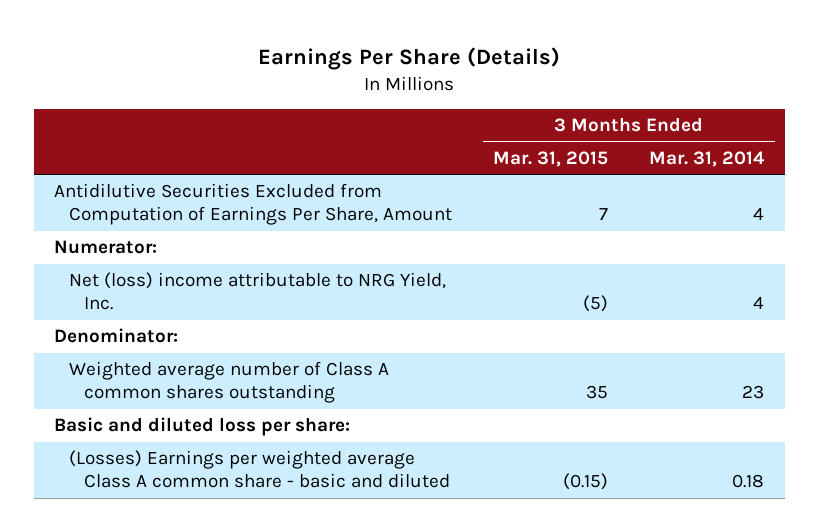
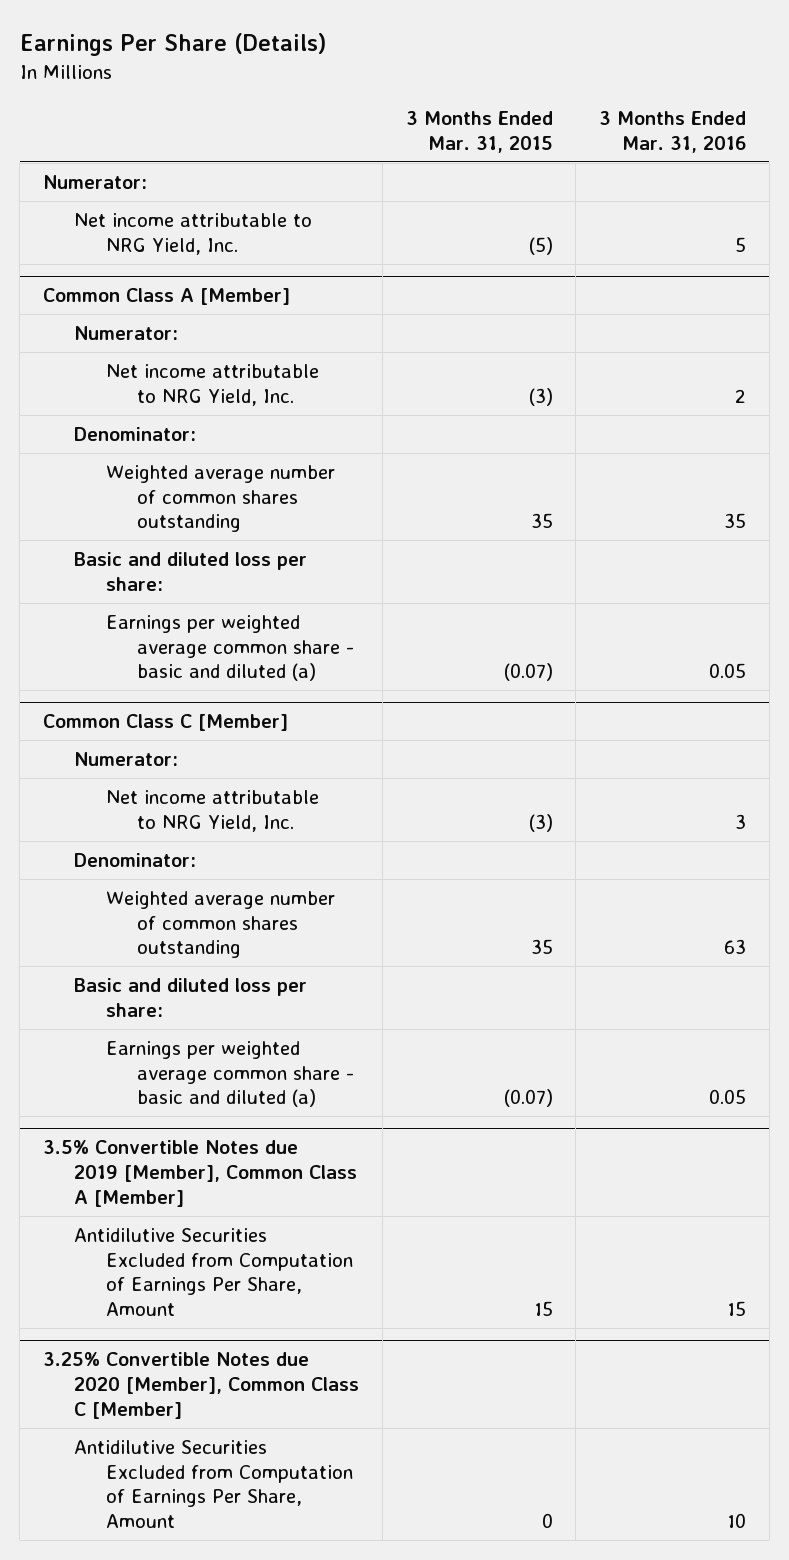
[649,150,766,167] Mar. 31, 2014 -> none
none -> [598,111,746,153] 3 Months Ended Mar. 31, 2016
[54,183,453,226] Antidilutive Securities Excluded from Computation of Earnings Per Share, Amount -> none
[69,272,447,311] Net (loss) income attributable to NRG Yield, Inc. -> [74,212,313,255] Net income attributable to NRG Yield, Inc.
none -> [42,288,290,306] Common Class A [Member]
none -> [74,325,179,340] Numerator:
none -> [105,363,319,406] Net income attributable to NRG Yield, Inc.
[69,361,390,404] Weighted average number of Class A common shares outstanding -> [105,464,335,533] Weighted average number of common shares outstanding
[69,450,451,489] (Losses) Earnings per weighted average Class A common share - basic and diluted -> [105,614,355,682] Earnings per weighted average common share - basic and diluted (a)
[563,473,609,491] (0.15) -> [503,663,553,682] (0.07)
none -> [42,714,288,732] Common Class C [Member]
none -> [74,751,179,766] Numerator:
none -> [105,789,319,832] Net income attributable to NRG Yield, Inc.
none -> [74,852,197,867] Denominator:
none -> [105,890,335,959] Weighted average number of common shares outstanding
none -> [74,977,308,1017] Basic and diluted loss per share:
none -> [105,1040,355,1108] Earnings per weighted average common share - basic and diluted (a)
none -> [42,1140,358,1207] 3.5% Convertible Notes due 2019 [Member], Common Class A [Member]
none -> [74,1227,353,1317] Antidilutive Securities Excluded from Computation of Earnings Per Share, Amount
none -> [42,1352,360,1419] 3.25% Convertible Notes due 2020 [Member], Common Class C [Member]
none -> [74,1439,353,1529] Antidilutive Securities Excluded from Computation of Earnings Per Share, Amount

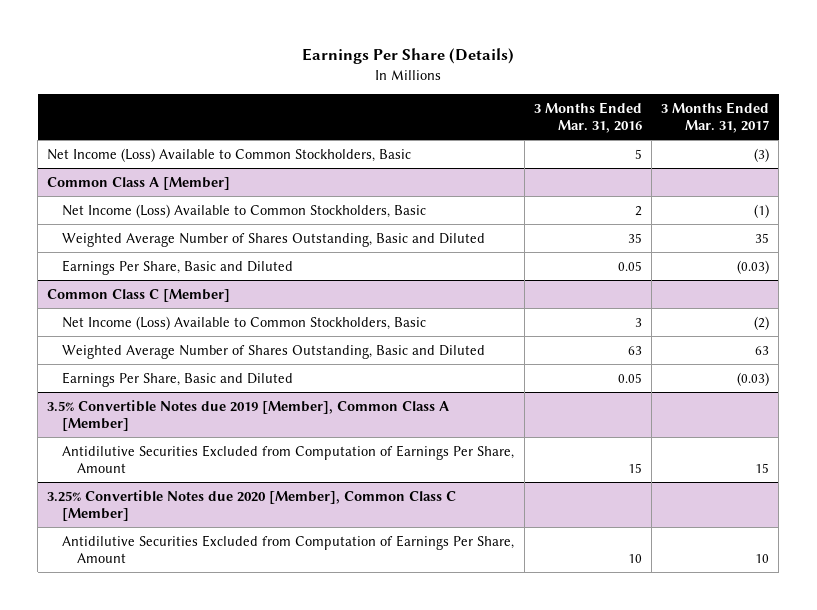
[405,111,553,153] 3 Months Ended Mar. 31, 2015 -> none
none -> [661,102,770,133] 3 Months Ended Mar. 31, 2017
[42,174,147,189] Numerator: -> none
[74,212,313,255] Net income attributable to NRG Yield, Inc. -> [47,147,412,162] Net Income (Loss) Available to Common Stockholders, Basic
[74,325,179,340] Numerator: -> none
[74,426,197,441] Denominator: -> none
[74,551,308,591] Basic and diluted loss per share: -> none
[105,363,319,406] Net income attributable to NRG Yield, Inc. -> [62,203,427,218] Net Income (Loss) Available to Common Stockholders, Basic
[105,464,335,533] Weighted average number of common shares outstanding -> [62,232,486,247] Weighted Average Number of Shares Outstanding, Basic and Diluted
[105,614,355,682] Earnings per weighted average common share - basic and diluted (a) -> [62,259,294,275] Earnings Per Share, Basic and Diluted
[74,751,179,766] Numerator: -> none
[74,852,197,867] Denominator: -> none
[74,977,308,1017] Basic and diluted loss per share: -> none
[105,789,319,832] Net income attributable to NRG Yield, Inc. -> [62,315,427,330] Net Income (Loss) Available to Common Stockholders, Basic
[105,890,335,959] Weighted average number of common shares outstanding -> [62,344,486,359] Weighted Average Number of Shares Outstanding, Basic and Diluted
[105,1040,355,1108] Earnings per weighted average common share - basic and diluted (a) -> [62,371,294,387] Earnings Per Share, Basic and Diluted

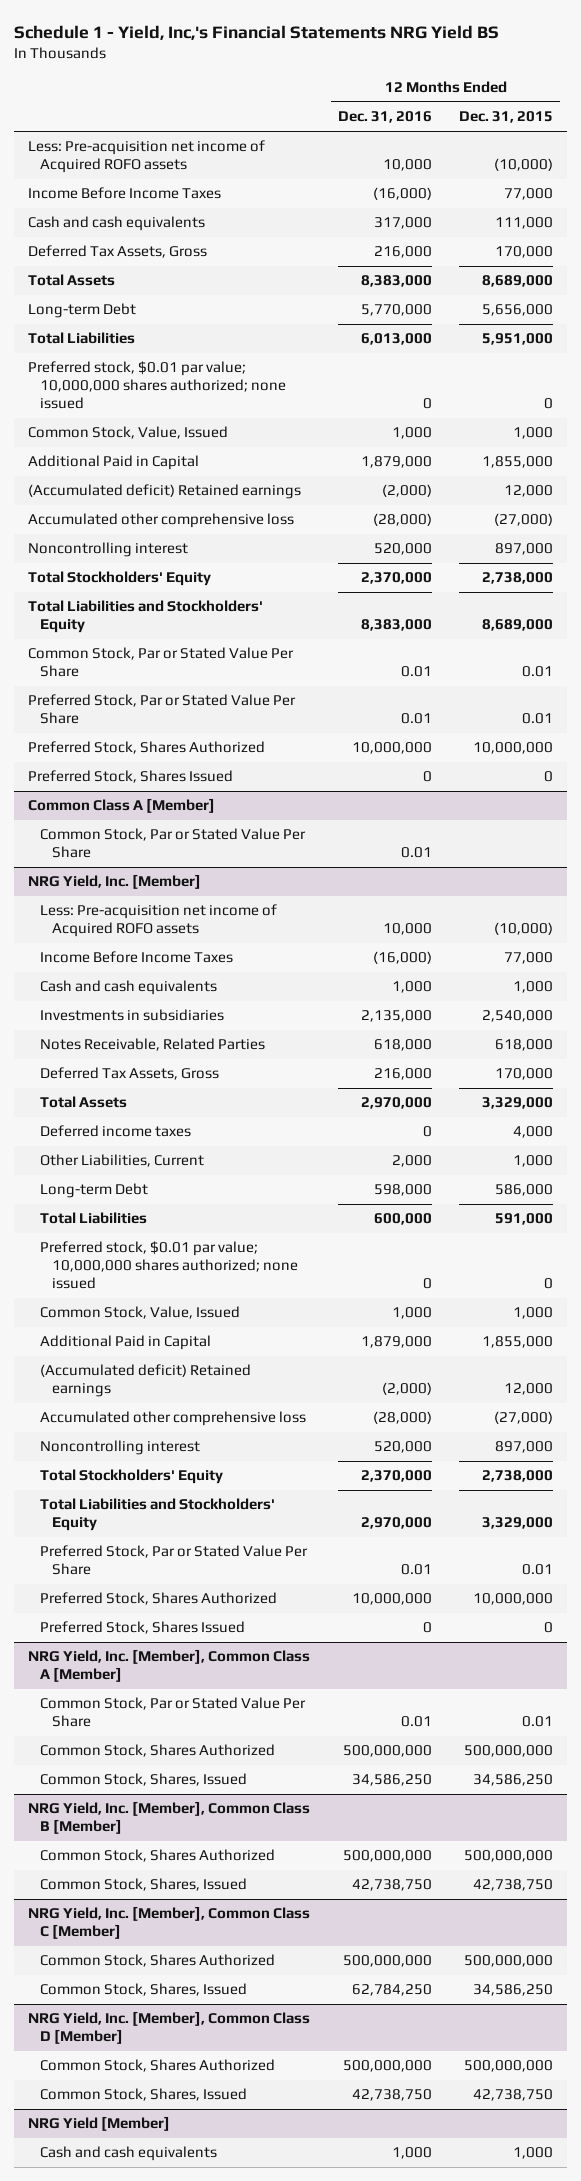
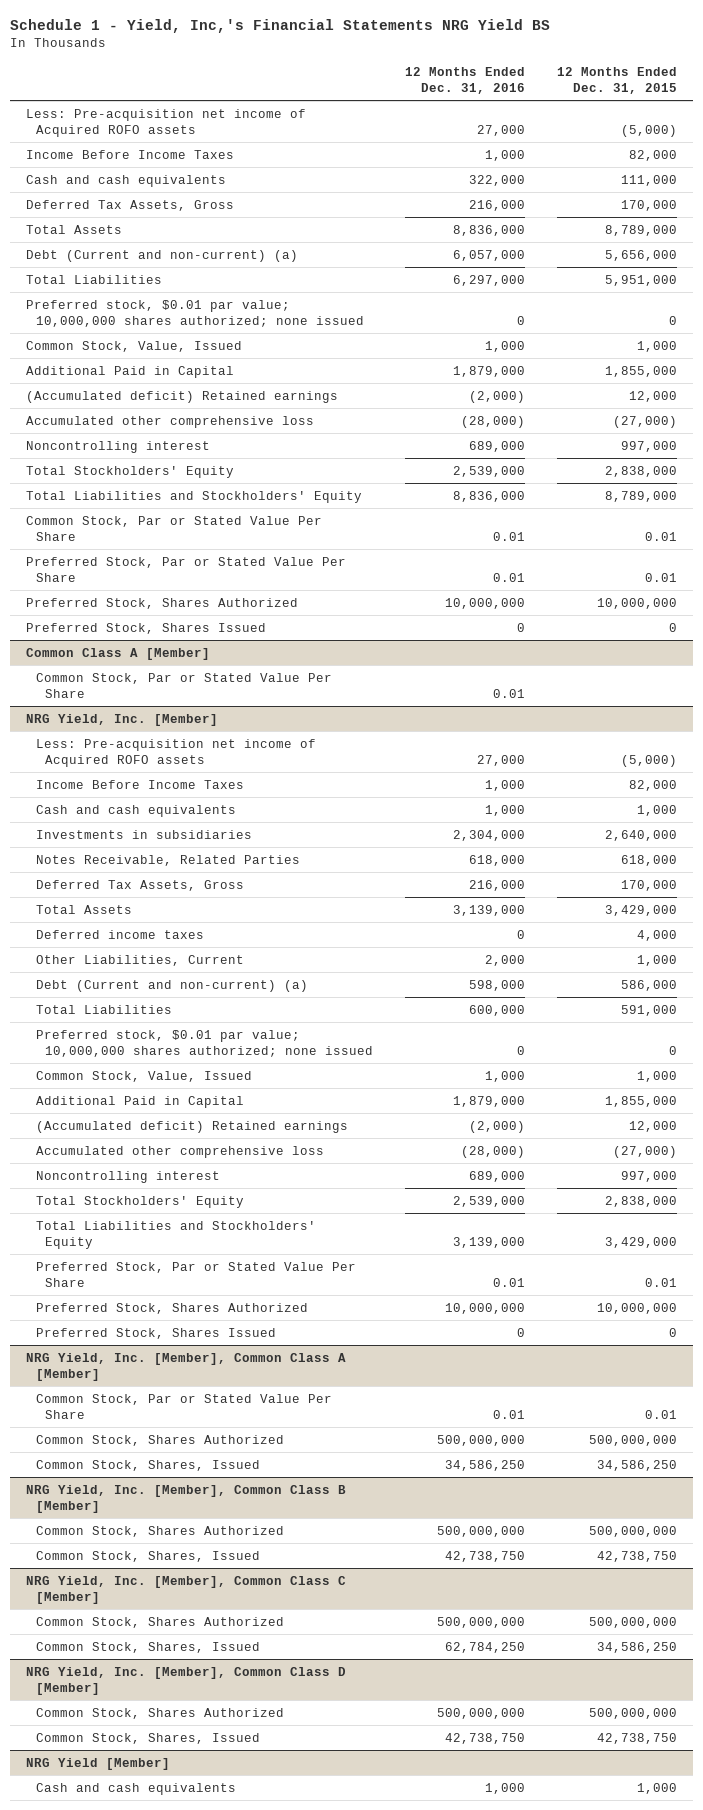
[382,159,432,172] 10,000 -> [476,124,525,136] 27,000
[494,158,554,172] (10,000) -> [620,124,677,137] (5,000)
[372,187,432,201] (16,000) -> [484,149,525,161] 1,000
[504,188,554,201] 77,000 -> [628,149,677,161] 82,000
[373,217,432,230] 317,000 -> [468,174,525,186] 322,000
[28,303,137,319] Long-term Debt -> none
[360,275,432,288] 8,383,000 -> [452,224,525,236] 8,836,000
[482,275,554,288] 8,689,000 -> [604,224,677,236] 8,789,000
none -> [26,249,299,262] Debt (Current and non-current) (a)
[360,333,432,346] 6,013,000 -> [452,274,525,286] 6,297,000
[373,543,432,556] 520,000 -> [468,440,525,452] 689,000
[495,543,554,556] 897,000 -> [620,440,677,452] 997,000
[360,572,432,585] 2,370,000 -> [452,465,525,477] 2,539,000
[482,572,554,585] 2,738,000 -> [604,465,677,477] 2,838,000
[360,619,432,632] 8,383,000 -> [452,490,525,502] 8,836,000
[482,619,554,632] 8,689,000 -> [604,490,677,502] 8,789,000
[382,923,432,936] 10,000 -> [476,754,525,766] 27,000
[494,922,554,936] (10,000) -> [620,754,677,767] (5,000)
[372,951,432,965] (16,000) -> [484,779,525,791] 1,000
[504,952,554,965] 77,000 -> [628,779,677,791] 82,000
[360,1010,432,1023] 2,135,000 -> [452,829,525,841] 2,304,000
[482,1010,554,1023] 2,540,000 -> [604,829,677,841] 2,640,000
[360,1097,432,1110] 2,970,000 -> [452,904,525,916] 3,139,000
[482,1097,554,1110] 3,329,000 -> [604,904,677,916] 3,429,000
[39,1183,148,1199] Long-term Debt -> [35,979,308,992] Debt (Current and non-current) (a)
[373,1441,432,1454] 520,000 -> [468,1170,525,1182] 689,000
[495,1441,554,1454] 897,000 -> [620,1170,677,1182] 997,000
[360,1470,432,1483] 2,370,000 -> [452,1195,525,1207] 2,539,000
[482,1470,554,1483] 2,738,000 -> [604,1195,677,1207] 2,838,000
[360,1517,432,1530] 2,970,000 -> [452,1236,525,1248] 3,139,000
[482,1517,554,1530] 3,329,000 -> [604,1236,677,1248] 3,429,000

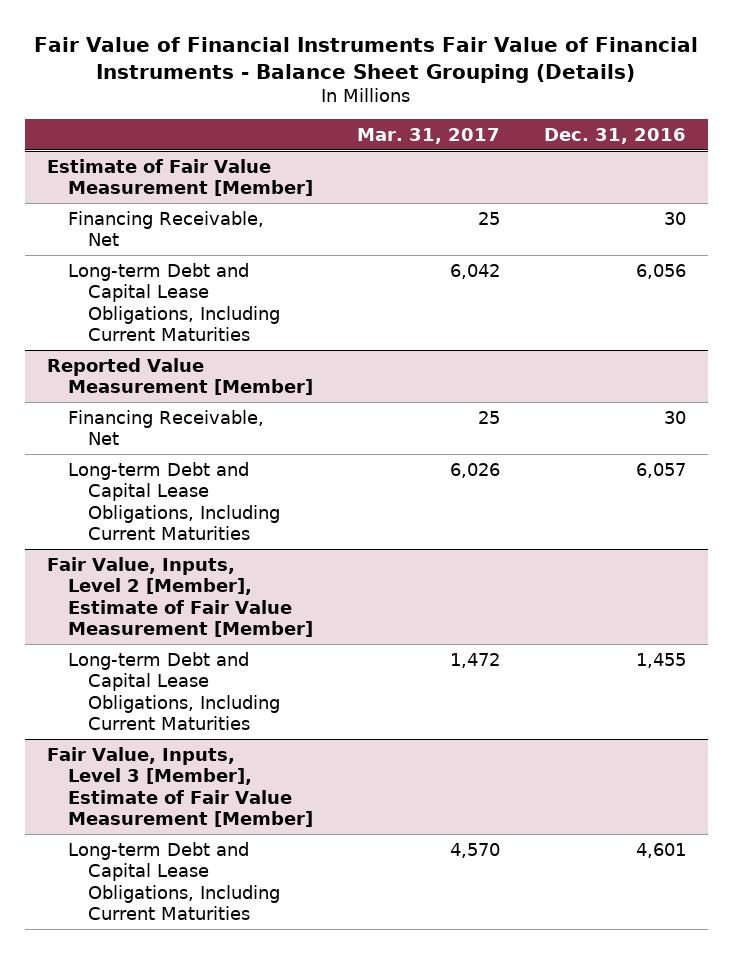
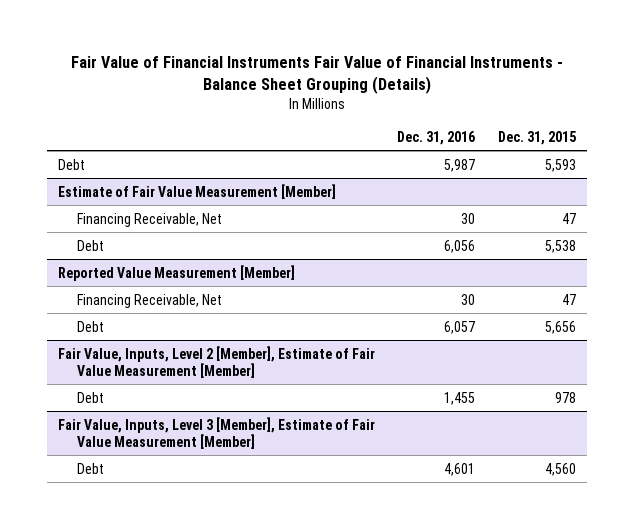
[356,127,500,144] Mar. 31, 2017 -> none
none -> [497,130,576,145] Dec. 31, 2015
none -> [57,158,85,170] Debt
[67,262,280,342] Long-term Debt and Capital Lease Obligations, Including Current Maturities -> [76,239,104,251] Debt
[67,461,280,541] Long-term Debt and Capital Lease Obligations, Including Current Maturities -> [76,320,104,332] Debt
[67,651,280,731] Long-term Debt and Capital Lease Obligations, Including Current Maturities -> [76,391,104,403] Debt
[67,841,280,921] Long-term Debt and Capital Lease Obligations, Including Current Maturities -> [76,462,104,474] Debt

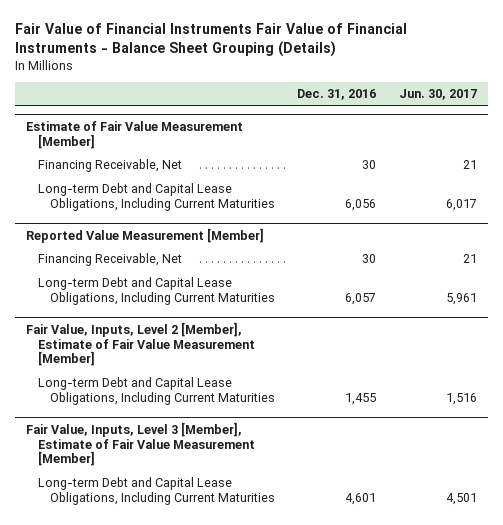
[497,130,576,145] Dec. 31, 2015 -> none
none -> [398,89,477,101] Jun. 30, 2017
[57,158,85,170] Debt -> none
[76,239,104,251] Debt -> [37,183,275,212] Long-term Debt and Capital Lease Obligations, Including Current Maturities
[76,320,104,332] Debt -> [37,277,275,306] Long-term Debt and Capital Lease Obligations, Including Current Maturities
[76,391,104,403] Debt -> [37,377,275,406] Long-term Debt and Capital Lease Obligations, Including Current Maturities
[76,462,104,474] Debt -> [37,477,275,506] Long-term Debt and Capital Lease Obligations, Including Current Maturities

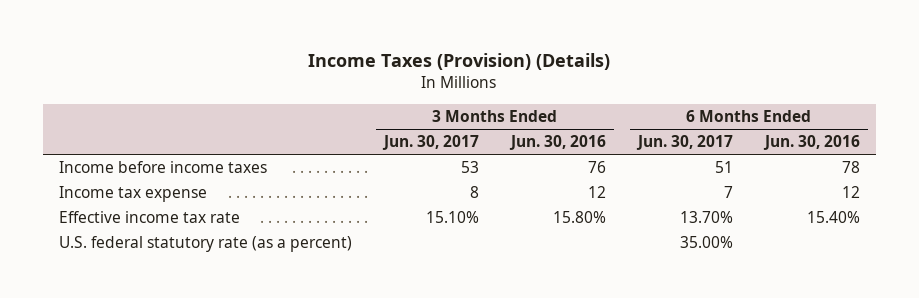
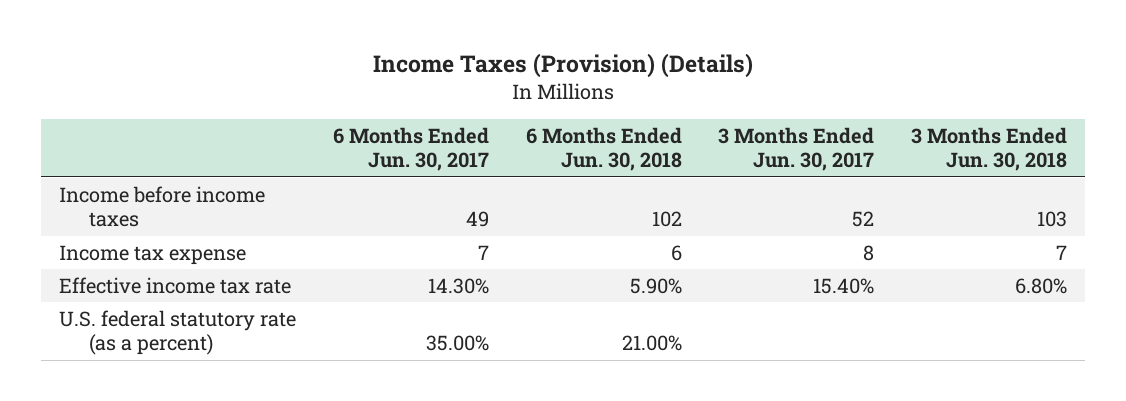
[508,135,606,151] Jun. 30, 2016 -> none
[763,135,861,151] Jun. 30, 2016 -> none
none -> [525,126,682,172] 6 Months Ended Jun. 30, 2018
none -> [910,126,1067,172] 3 Months Ended Jun. 30, 2018
[460,161,479,174] 53 -> [852,211,875,228] 52
[715,161,734,174] 51 -> [465,211,489,228] 49
[425,211,479,224] 15.10% -> [813,277,875,294] 15.40%
[680,211,734,224] 13.70% -> [427,277,489,294] 14.30%

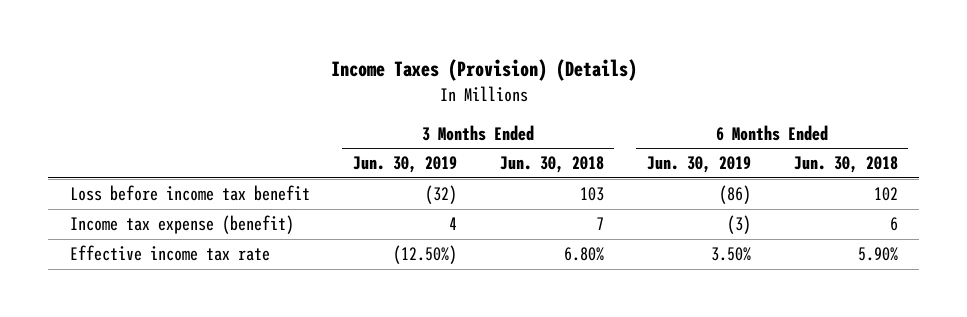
[332,126,489,172] 6 Months Ended Jun. 30, 2017 -> none
[718,126,875,172] 3 Months Ended Jun. 30, 2017 -> none
none -> [352,156,457,174] Jun. 30, 2019
none -> [646,156,751,174] Jun. 30, 2019
[59,185,266,228] Income before income taxes -> [69,185,310,202] Loss before income tax benefit
[59,244,247,265] Income tax expense -> [69,215,294,235] Income tax expense (benefit)
[59,309,297,356] U.S. federal statutory rate (as a percent) -> none

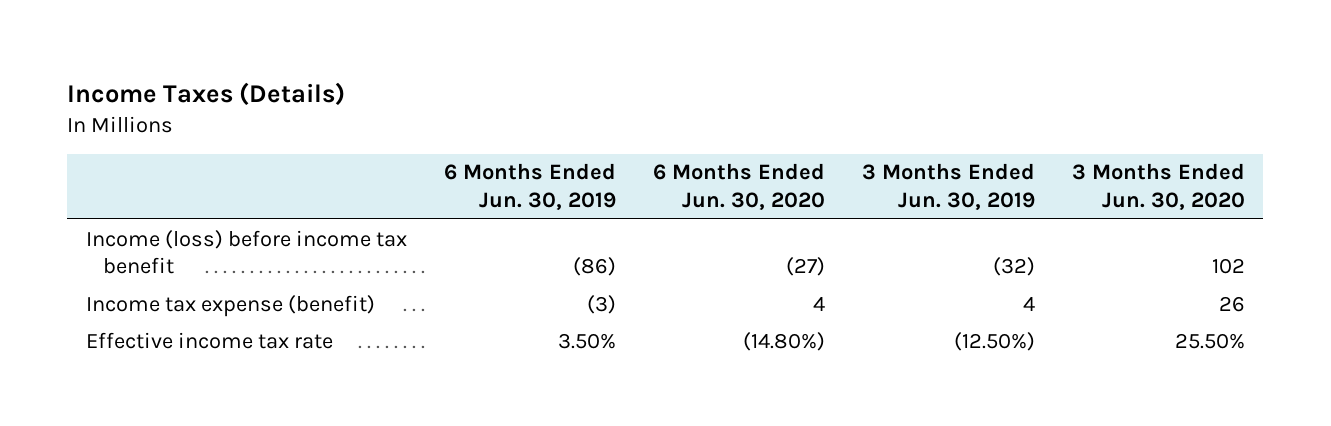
[330,59,637,82] Income Taxes (Provision) (Details) -> [67,81,346,106] Income Taxes (Details)
[499,156,604,174] Jun. 30, 2018 -> none
[793,156,898,174] Jun. 30, 2018 -> none
none -> [652,163,825,211] 6 Months Ended Jun. 30, 2020
none -> [1071,163,1245,211] 3 Months Ended Jun. 30, 2020
[69,185,310,202] Loss before income tax benefit -> [85,229,407,275] Income (loss) before income tax benefit

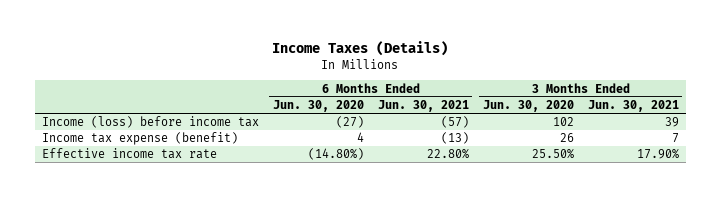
[443,163,616,211] 6 Months Ended Jun. 30, 2019 -> none
[861,163,1035,211] 3 Months Ended Jun. 30, 2019 -> none
none -> [377,100,469,113] Jun. 30, 2021
none -> [587,100,679,113] Jun. 30, 2021
[85,229,407,275] Income (loss) before income tax benefit -> [41,116,259,129] Income (loss) before income tax

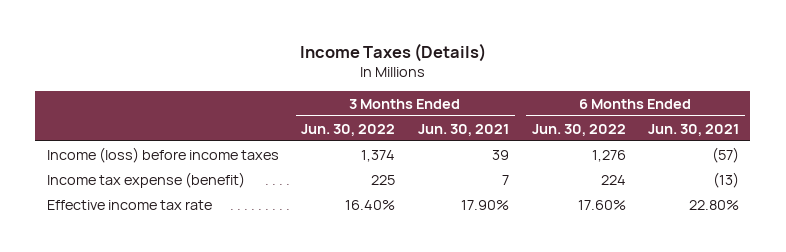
[272,100,364,113] Jun. 30, 2020 -> none
[482,100,574,113] Jun. 30, 2020 -> none
none -> [301,123,396,136] Jun. 30, 2022
none -> [531,123,626,136] Jun. 30, 2022
[41,116,259,129] Income (loss) before income tax -> [46,146,279,163] Income (loss) before income taxes

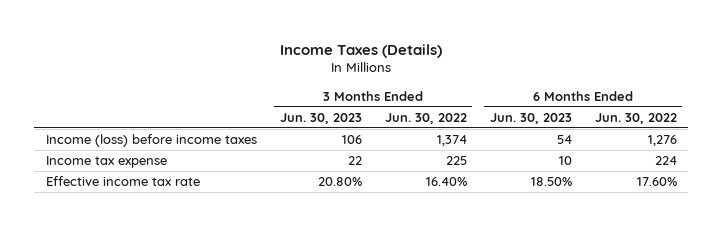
[417,123,509,136] Jun. 30, 2021 -> none
[648,123,740,136] Jun. 30, 2021 -> none
none -> [279,112,362,124] Jun. 30, 2023
none -> [489,112,572,124] Jun. 30, 2023
[46,171,245,188] Income tax expense (benefit) -> [45,156,167,169] Income tax expense

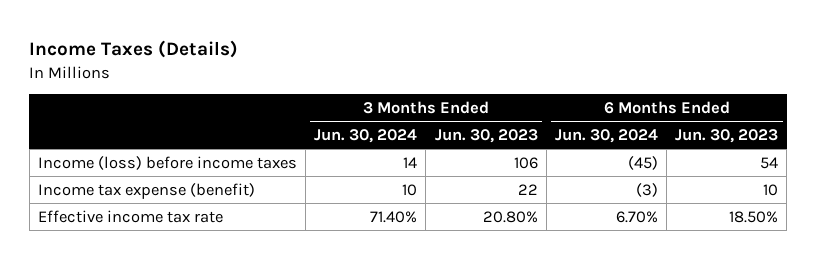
[384,112,467,124] Jun. 30, 2022 -> none
[594,112,677,124] Jun. 30, 2022 -> none
none -> [314,129,418,144] Jun. 30, 2024
none -> [554,129,658,144] Jun. 30, 2024
[45,156,167,169] Income tax expense -> [38,182,256,199] Income tax expense (benefit)

